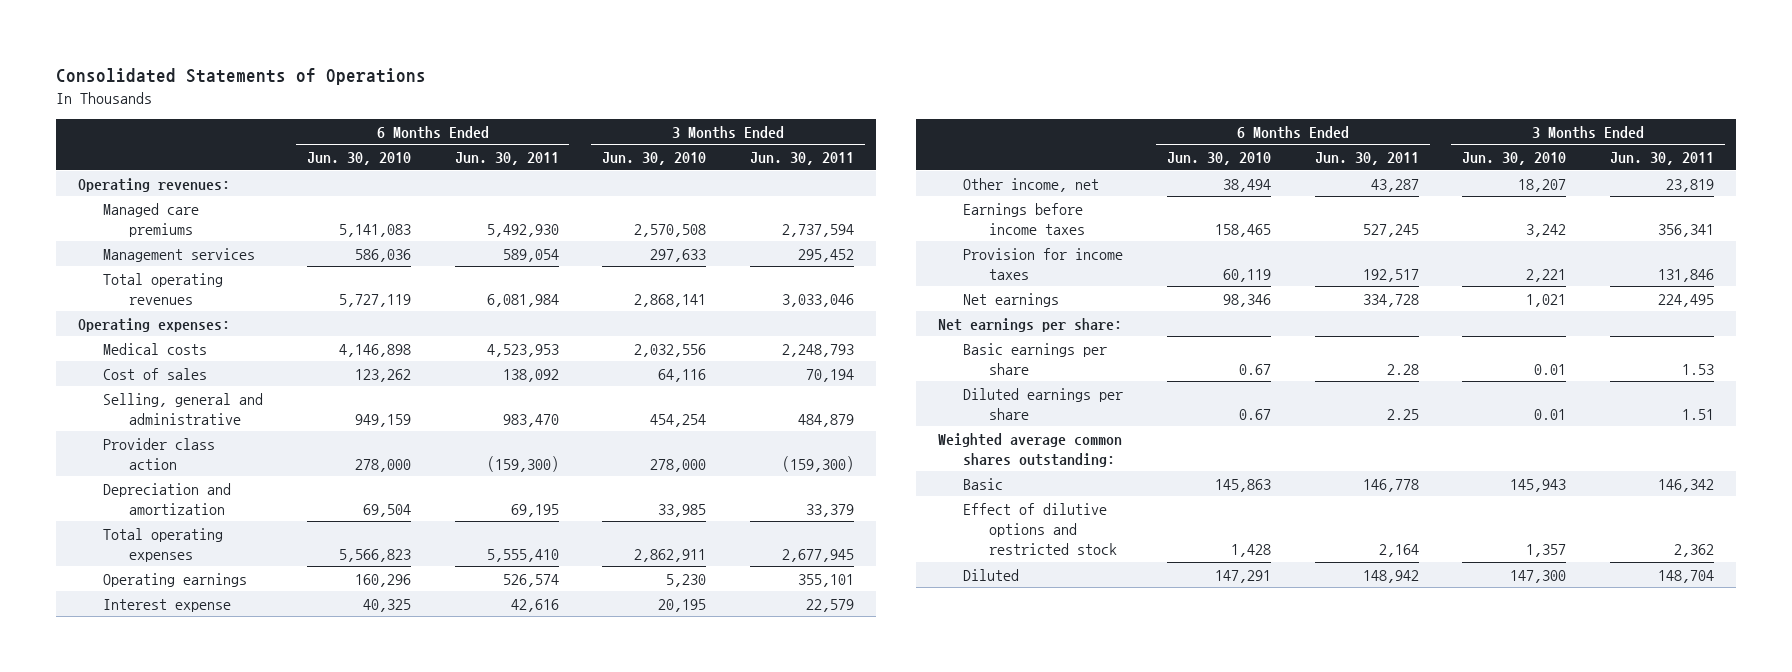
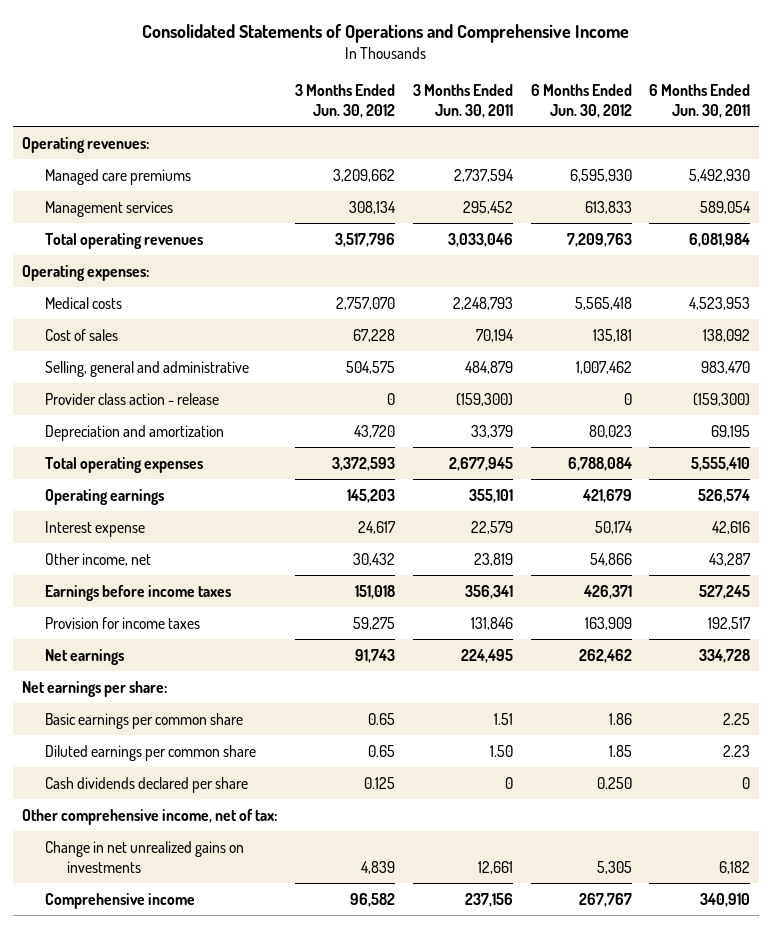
[56,68,427,86] Consolidated Statements of Operations -> [142,23,630,43] Consolidated Statements of Operations and Comprehensive Income
[306,152,411,166] Jun. 30, 2010 -> none
[602,152,707,166] Jun. 30, 2010 -> none
none -> [295,84,396,119] 3 Months Ended Jun. 30, 2012
none -> [530,84,632,119] 6 Months Ended Jun. 30, 2012
[103,437,216,471] Provider class action -> [44,392,219,405] Provider class action - release
[937,432,1122,468] Weighted average common shares outstanding: -> none
[963,477,1004,490] Basic -> none
[963,502,1117,556] Effect of dilutive options and restricted stock -> none
[963,568,1020,581] Diluted -> none
[963,342,1108,376] Basic earnings per share -> [44,712,243,729] Basic earnings per common share
[1386,364,1419,376] 2.28 -> [723,712,751,725] 2.25
[1681,364,1714,376] 1.53 -> [493,712,513,725] 1.51
[963,387,1124,421] Diluted earnings per share -> [44,744,256,761] Diluted earnings per common share
[1386,409,1419,421] 2.25 -> [723,744,751,757] 2.23
[1681,409,1714,421] 1.51 -> [489,744,513,757] 1.50
none -> [44,776,248,793] Cash dividends declared per share
none -> [22,808,278,825] Other comprehensive income, net of tax:
none -> [44,840,244,873] Change in net unrealized gains on investments
none -> [44,892,195,909] Comprehensive income

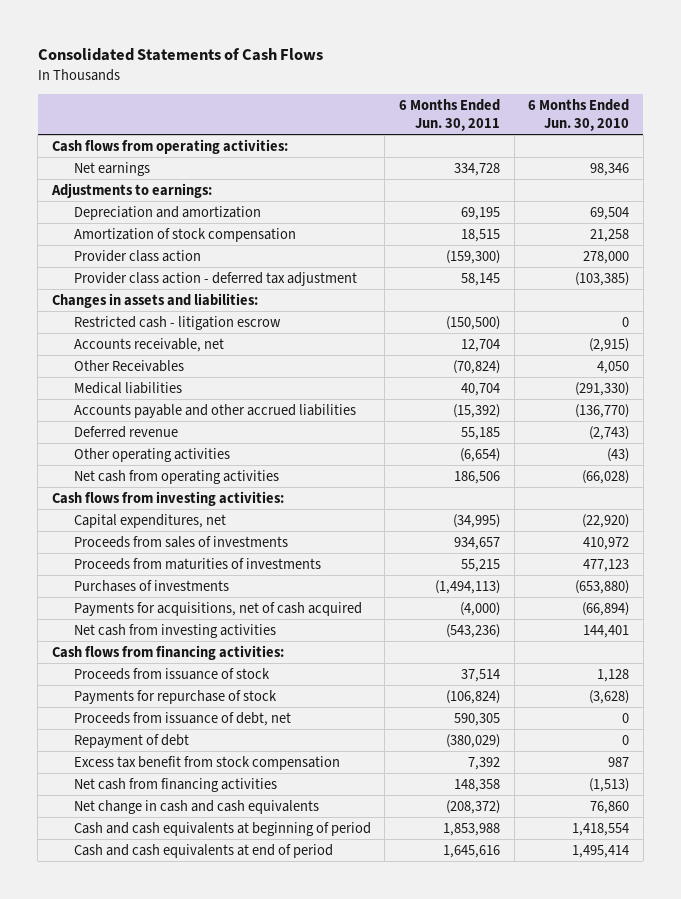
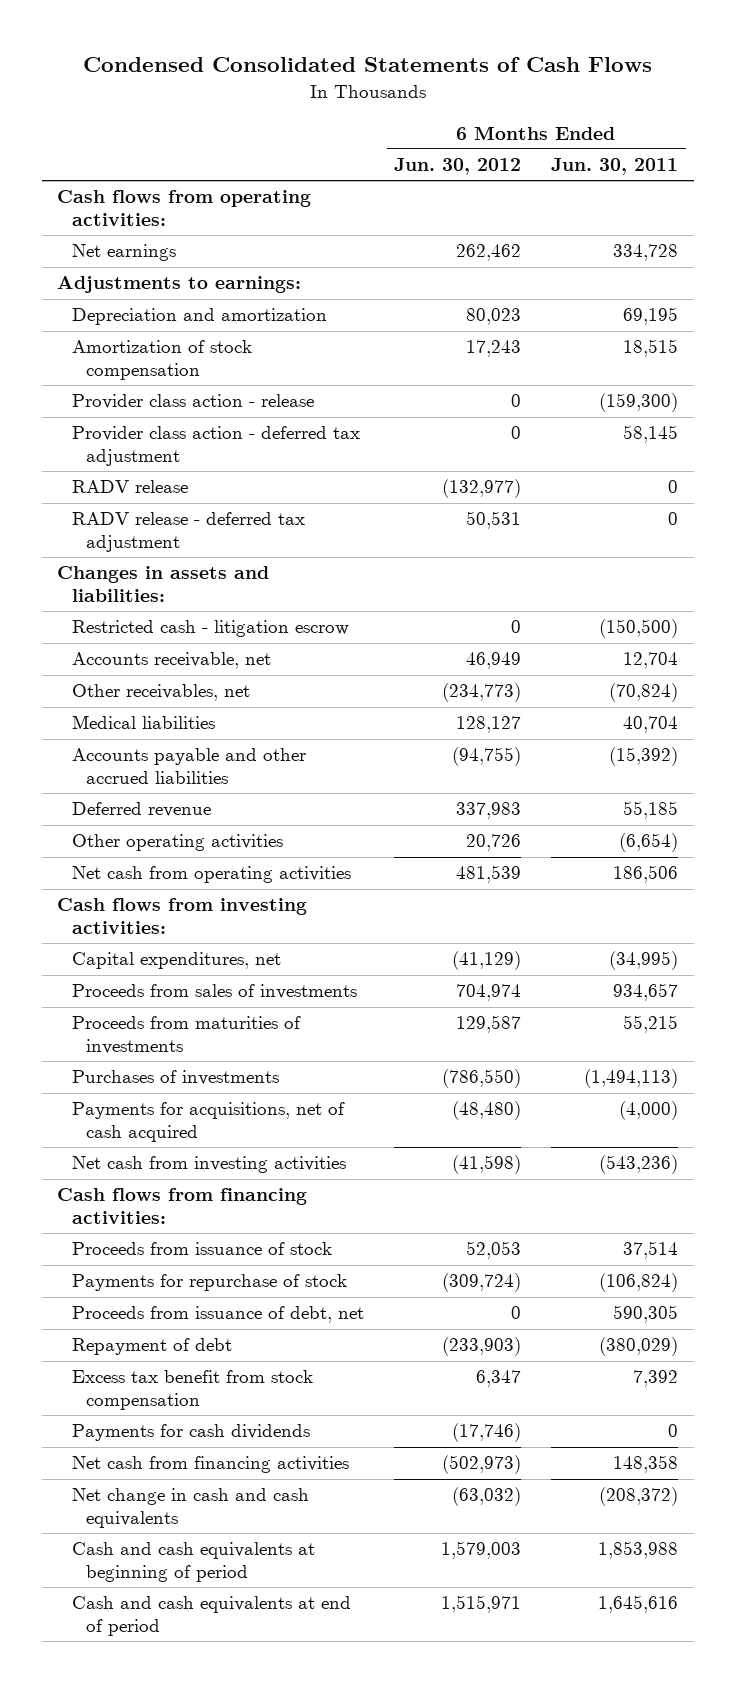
[37,48,323,62] Consolidated Statements of Cash Flows -> [82,57,652,73] Condensed Consolidated Statements of Cash Flows
[528,99,630,132] 6 Months Ended Jun. 30, 2010 -> none
none -> [394,158,522,176] Jun. 30, 2012
[73,249,201,262] Provider class action -> [71,394,314,410] Provider class action - release
none -> [71,480,188,494] RADV release
none -> [71,512,305,552] RADV release - deferred tax adjustment
[73,359,184,372] Other Receivables -> [71,684,250,702] Other receivables, net
none -> [71,1424,310,1442] Payments for cash dividends

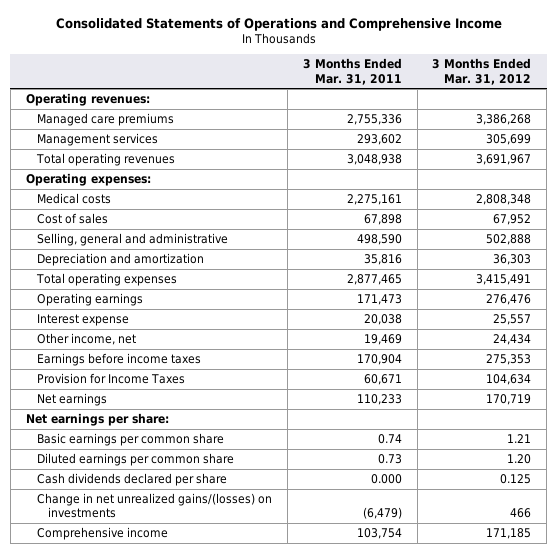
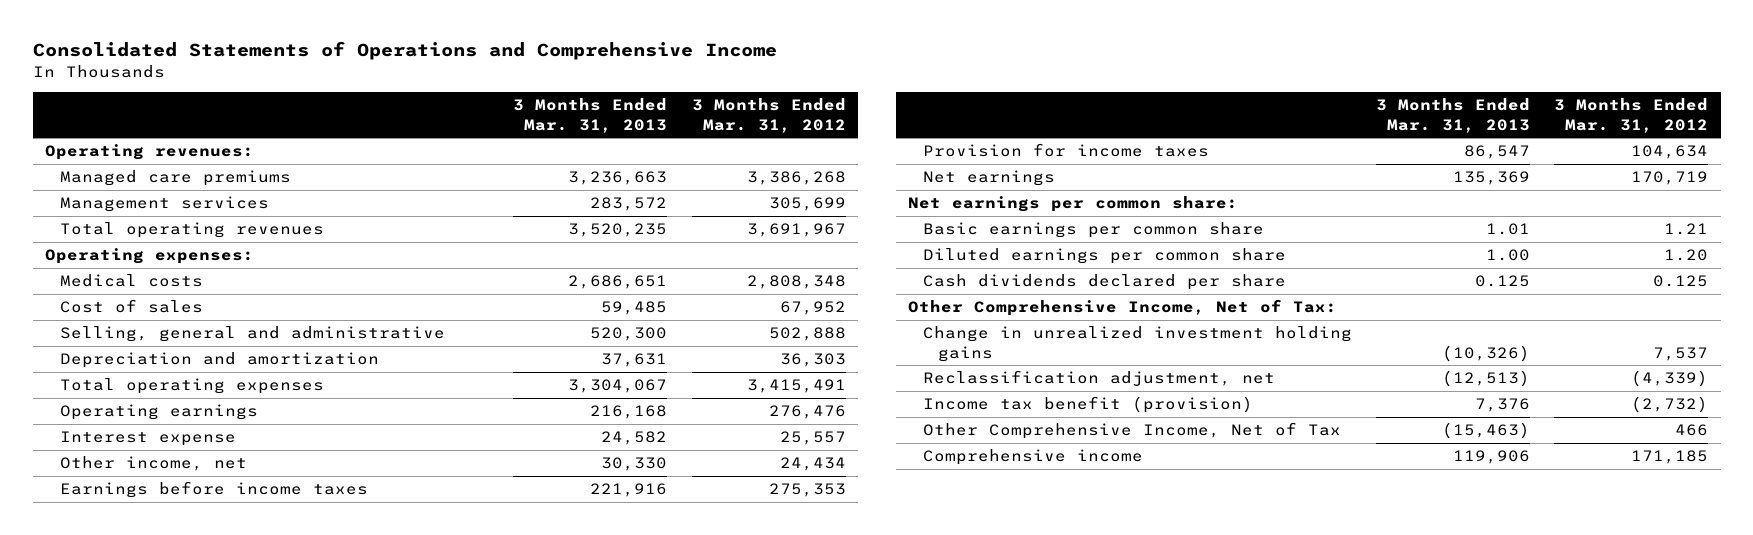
[302,58,402,85] 3 Months Ended Mar. 31, 2011 -> none
none -> [513,97,668,133] 3 Months Ended Mar. 31, 2013
[36,372,185,384] Provision for Income Taxes -> [922,143,1209,158] Provision for income taxes
[25,412,169,426] Net earnings per share: -> [907,196,1238,213] Net earnings per common share:
none -> [907,299,1337,317] Other Comprehensive Income, Net of Tax:
none -> [922,326,1352,362] Change in unrealized investment holding gains
none -> [922,370,1275,387] Reclassification adjustment, net
none -> [922,396,1253,414] Income tax benefit (provision)
[36,492,272,519] Change in net unrealized gains/(losses) on investments -> [922,422,1341,440] Other Comprehensive Income, Net of Tax

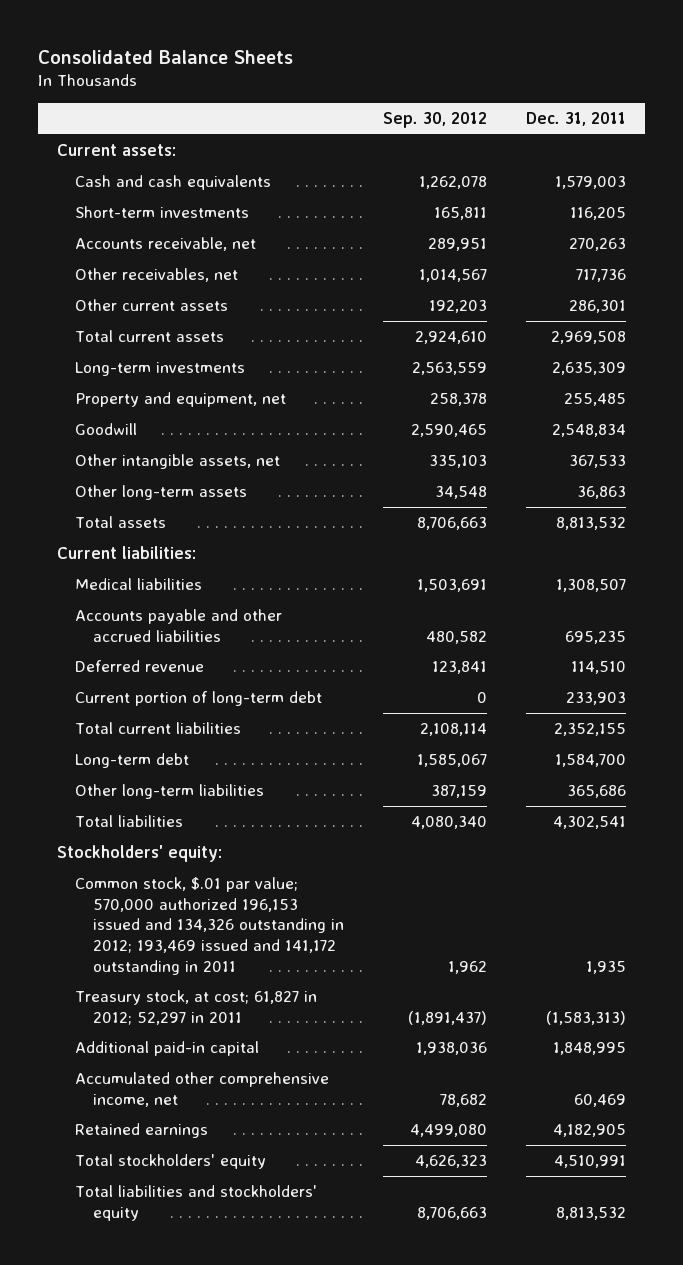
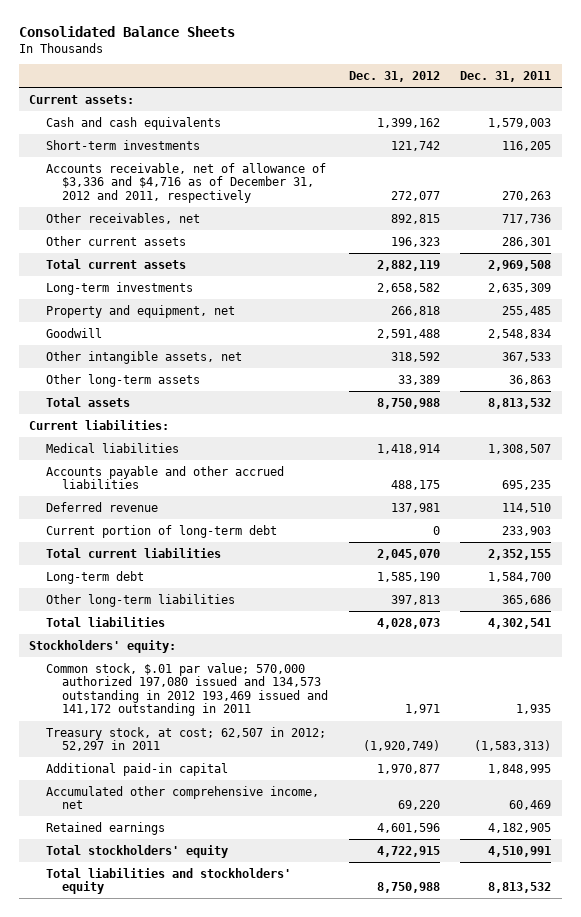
[382,111,487,128] Sep. 30, 2012 -> none
none -> [348,70,440,82] Dec. 31, 2012
[75,236,257,251] Accounts receivable, net -> [45,162,326,203] Accounts receivable, net of allowance of $3,336 and $4,716 as of December 31, 2012 and 2011, respectively
[75,876,345,975] Common stock, $.01 par value; 570,000 authorized 196,153 issued and 134,326 outstanding in 2012; 193,469 issued and 141,172 outstanding in 2011 -> [45,662,329,717] Common stock, $.01 par value; 570,000 authorized 197,080 issued and 134,573 outstanding in 2012 193,469 issued and 141,172 outstanding in 2011
[75,989,318,1025] Treasury stock, at cost; 61,827 in 2012; 52,297 in 2011 -> [45,726,326,752] Treasury stock, at cost; 62,507 in 2012; 52,297 in 2011

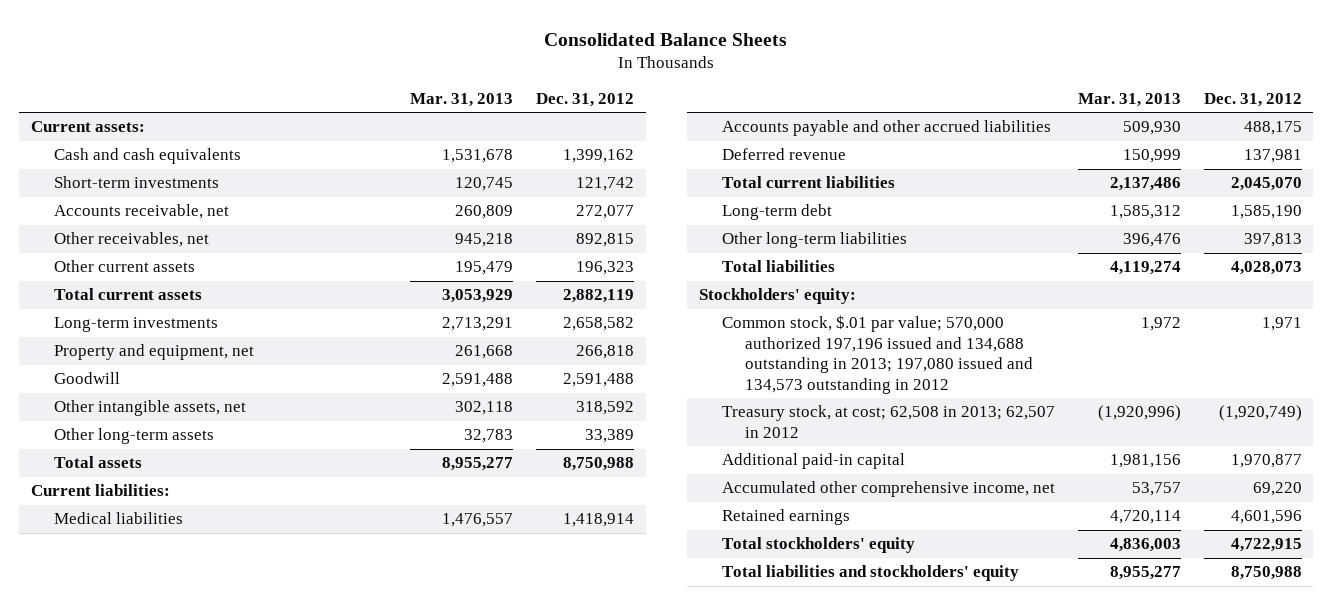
[460,70,552,82] Dec. 31, 2011 -> none
none -> [409,93,513,108] Mar. 31, 2013
[45,162,326,203] Accounts receivable, net of allowance of $3,336 and $4,716 as of December 31, 2012 and 2011, respectively -> [53,204,229,220] Accounts receivable, net
[45,524,277,538] Current portion of long-term debt -> none
[45,662,329,717] Common stock, $.01 par value; 570,000 authorized 197,080 issued and 134,573 outstanding in 2012 193,469 issued and 141,172 outstanding in 2011 -> [721,315,1033,394] Common stock, $.01 par value; 570,000 authorized 197,196 issued and 134,688 outstanding in 2013; 197,080 issued and 134,573 outstanding in 2012
[45,726,326,752] Treasury stock, at cost; 62,507 in 2012; 52,297 in 2011 -> [721,405,1055,438] Treasury stock, at cost; 62,508 in 2013; 62,507 in 2012

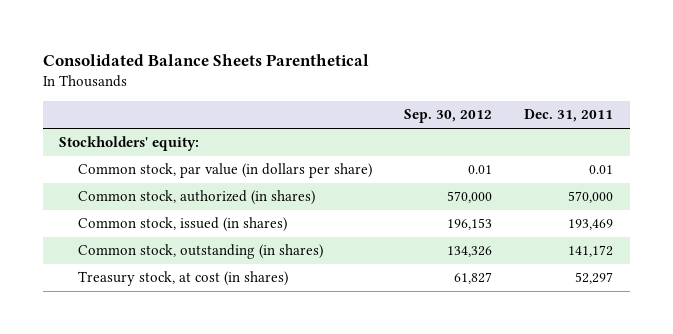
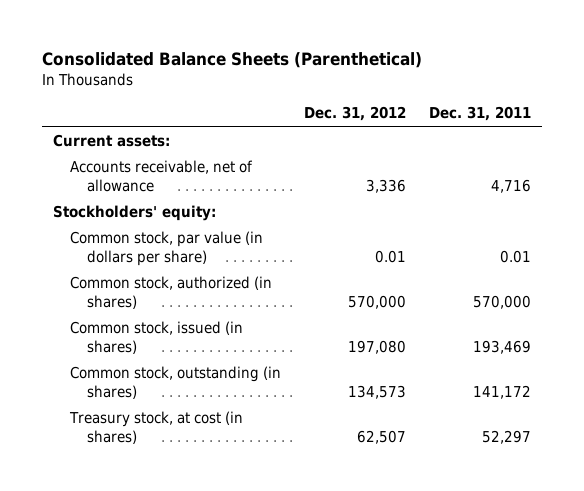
[42,53,369,66] Consolidated Balance Sheets Parenthetical -> [41,51,422,68] Consolidated Balance Sheets (Parenthetical)
[403,109,492,124] Sep. 30, 2012 -> none
none -> [304,106,407,122] Dec. 31, 2012
none -> [52,133,170,147] Current assets:
none -> [70,159,254,192] Accounts receivable, net of allowance

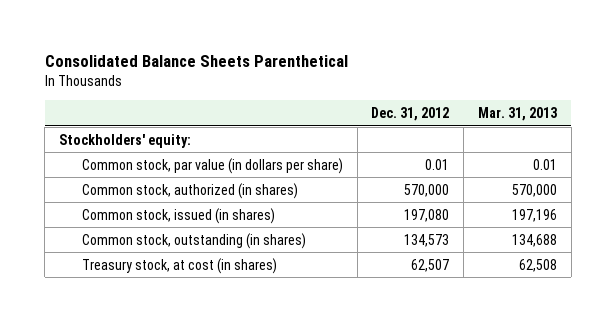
[41,51,422,68] Consolidated Balance Sheets (Parenthetical) -> [44,54,348,67] Consolidated Balance Sheets Parenthetical
[428,106,531,122] Dec. 31, 2011 -> none
none -> [477,107,557,122] Mar. 31, 2013
[52,133,170,147] Current assets: -> none
[70,159,254,192] Accounts receivable, net of allowance -> none

